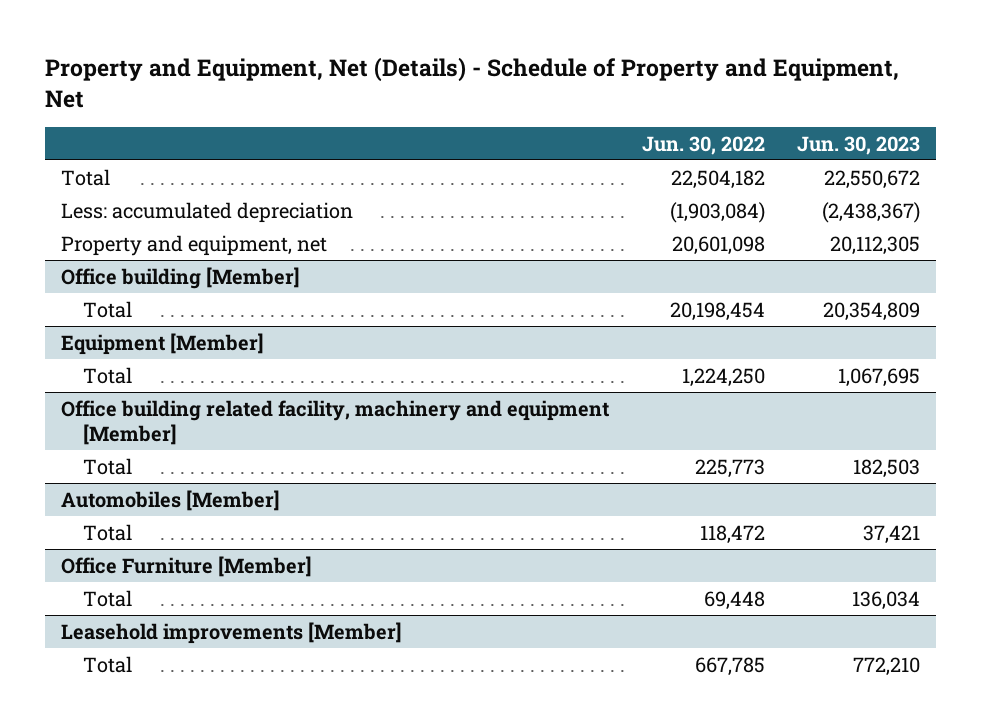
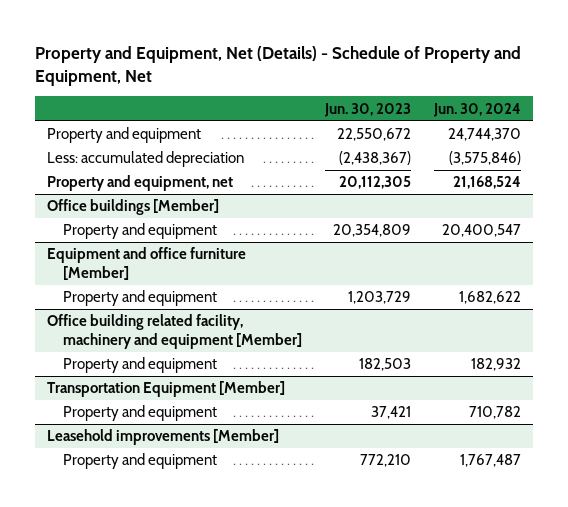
[641,135,765,155] Jun. 30, 2022 -> none
none -> [433,102,522,117] Jun. 30, 2024
[61,168,111,186] Total -> [46,127,201,144] Property and equipment
[82,366,132,384] Total -> none
[61,266,301,289] Office building [Member] -> [46,199,219,216] Office buildings [Member]
[82,300,132,318] Total -> [63,223,218,240] Property and equipment
[61,332,265,355] Equipment [Member] -> [46,247,246,280] Equipment and office furniture [Member]
none -> [63,290,218,307] Property and equipment
[61,489,281,511] Automobiles [Member] -> none
[61,555,313,577] Office Furniture [Member] -> none
[82,589,132,607] Total -> none
[82,457,132,475] Total -> [63,357,218,374] Property and equipment
none -> [46,381,285,398] Transportation Equipment [Member]
[82,523,132,541] Total -> [63,405,218,422] Property and equipment
[82,655,132,673] Total -> [63,453,218,470] Property and equipment

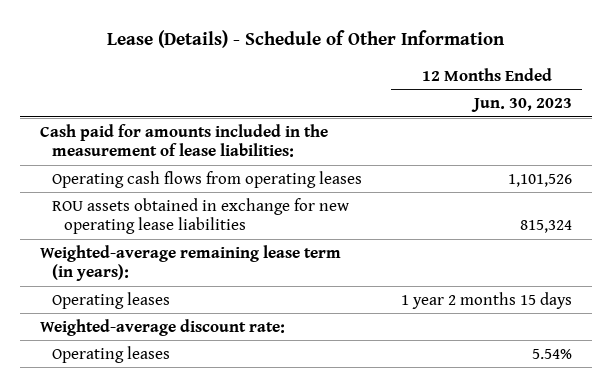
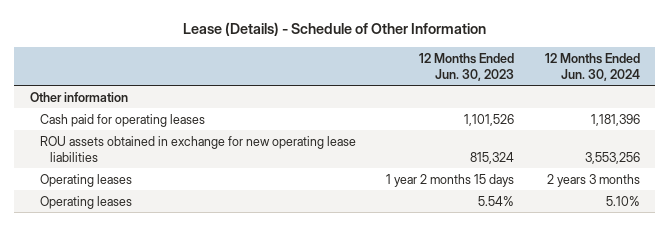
none -> [545,52,641,81] 12 Months Ended Jun. 30, 2024
[39,123,328,158] Cash paid for amounts included in the measurement of lease liabilities: -> none
none -> [29,91,128,102] Other information
[51,170,362,188] Operating cash flows from operating leases -> [39,113,205,127] Cash paid for operating leases
[39,244,341,282] Weighted-average remaining lease term (in years): -> none
[39,318,285,336] Weighted-average discount rate: -> none

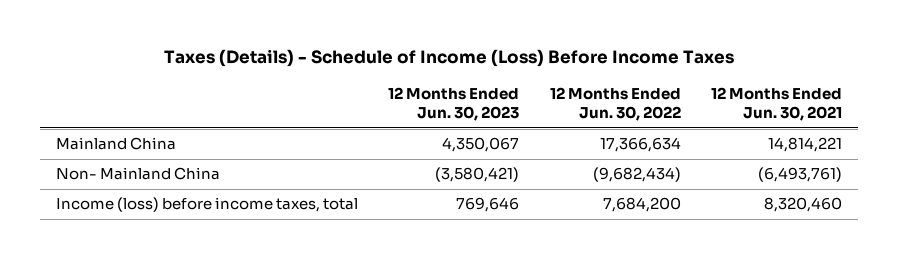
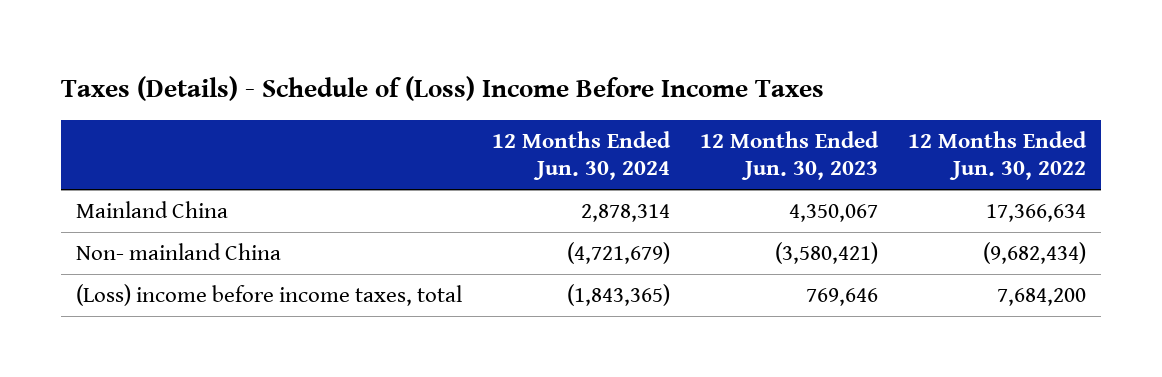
[164,49,735,68] Taxes (Details) - Schedule of Income (Loss) Before Income Taxes -> [61,75,825,101] Taxes (Details) - Schedule of (Loss) Income Before Income Taxes
[711,86,843,122] 12 Months Ended Jun. 30, 2021 -> none
none -> [491,130,671,181] 12 Months Ended Jun. 30, 2024
[55,167,220,181] Non- Mainland China -> [75,242,281,260] Non- mainland China
[55,197,358,213] Income (loss) before income taxes, total -> [75,283,462,306] (Loss) income before income taxes, total

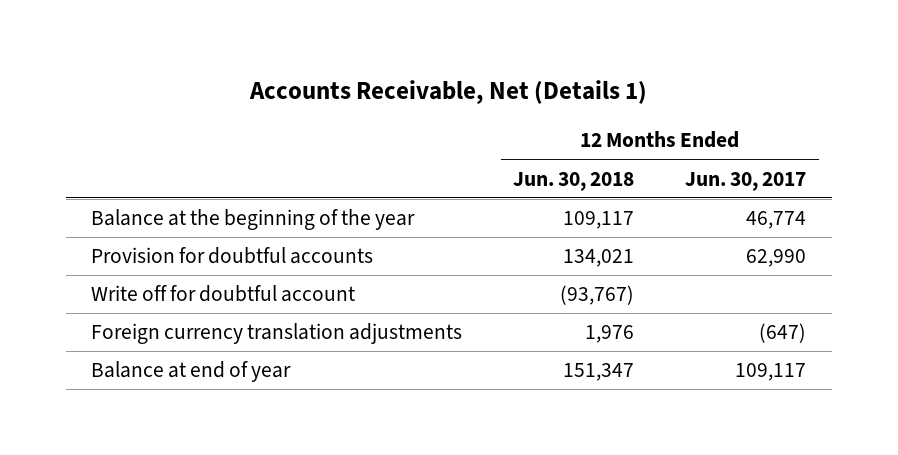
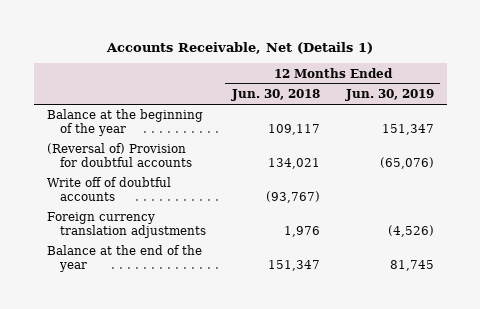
[685,171,807,191] Jun. 30, 2017 -> none
none -> [344,89,434,102] Jun. 30, 2019
[91,247,374,265] Provision for doubtful accounts -> [46,143,193,167] (Reversal of) Provision for doubtful accounts
[91,285,356,303] Write off for doubtful account -> [46,177,171,201] Write off of doubtful accounts
[91,361,292,383] Balance at end of year -> [46,245,202,272] Balance at the end of the year

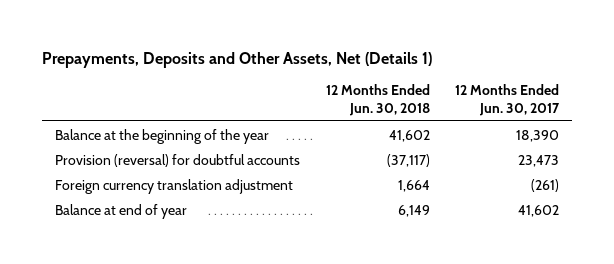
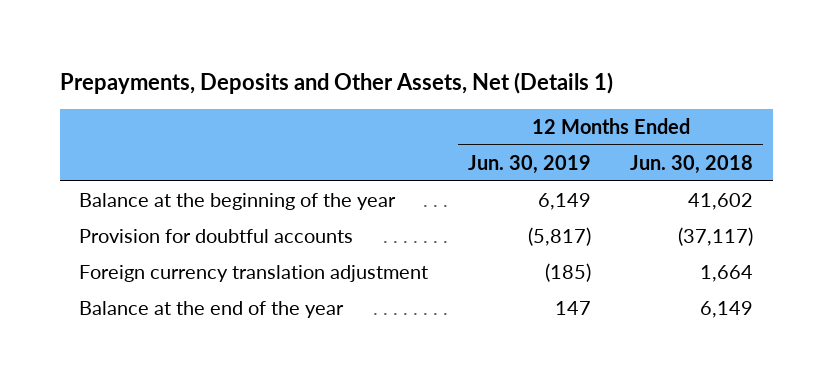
[455,84,561,116] 12 Months Ended Jun. 30, 2017 -> none
none -> [467,154,591,174] Jun. 30, 2019
[54,153,300,167] Provision (reversal) for doubtful accounts -> [79,228,354,243] Provision for doubtful accounts
[54,203,187,219] Balance at end of year -> [79,300,345,318] Balance at the end of the year

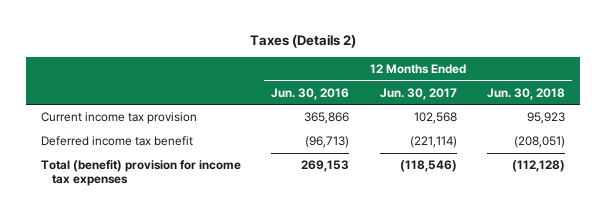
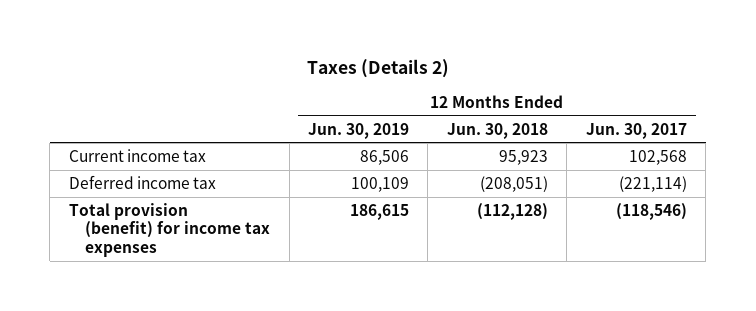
[271,87,350,100] Jun. 30, 2016 -> none
none -> [307,122,409,139] Jun. 30, 2019
[41,112,198,125] Current income tax provision -> [68,148,206,162] Current income tax
[41,136,194,147] Deferred income tax benefit -> [68,174,216,189] Deferred income tax
[41,160,242,187] Total (benefit) provision for income tax expenses -> [68,202,271,257] Total provision (benefit) for income tax expenses

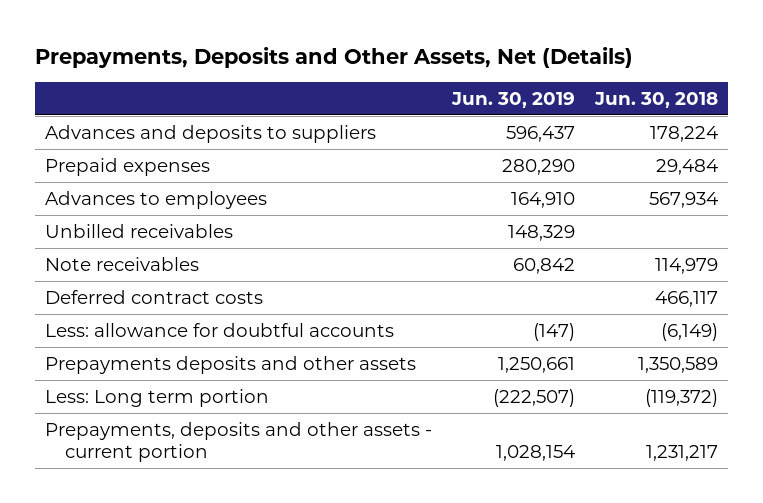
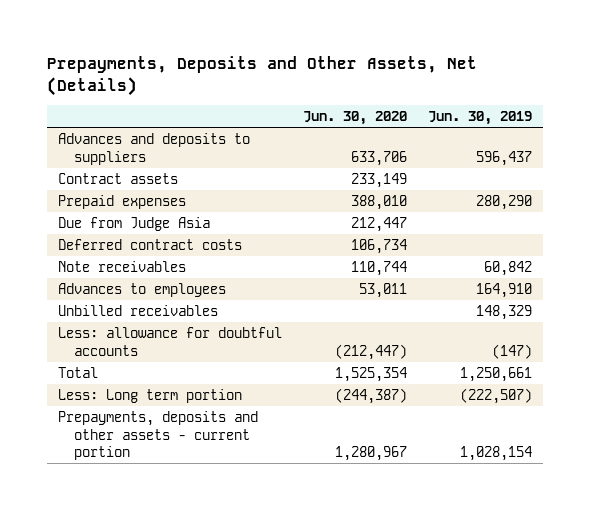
[593,91,718,108] Jun. 30, 2018 -> none
none -> [302,111,407,126] Jun. 30, 2020
none -> [57,173,178,185] Contract assets
none -> [57,217,210,232] Due from Judge Asia
[45,289,264,304] Deferred contract costs -> [57,239,242,251] Deferred contract costs
[45,256,200,271] Note receivables -> [57,261,186,273] Note receivables
[45,355,417,374] Prepayments deposits and other assets -> [57,367,98,379] Total

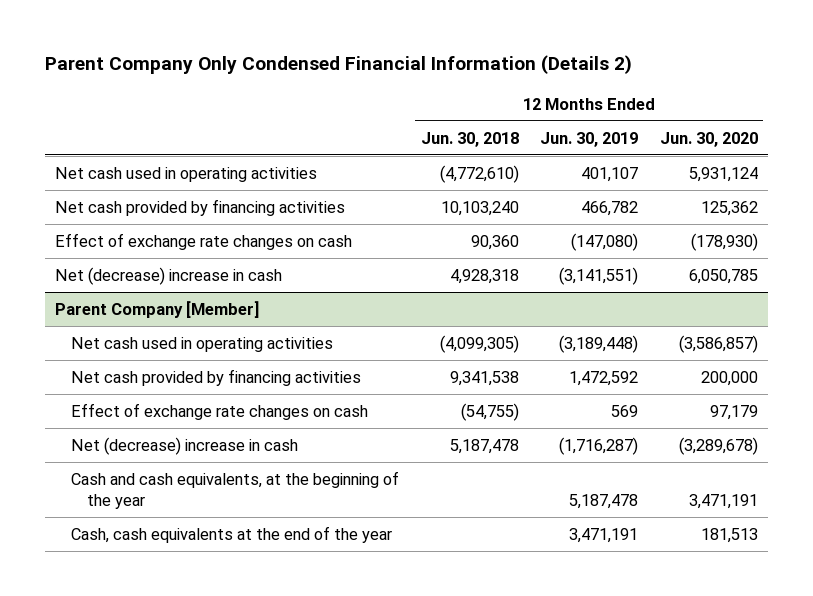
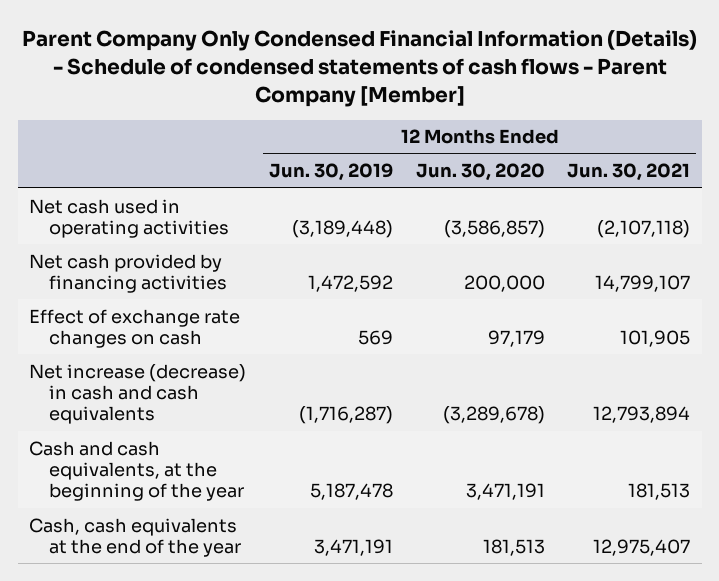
[44,55,632,75] Parent Company Only Condensed Financial Information (Details 2) -> [21,29,697,107] Parent Company Only Condensed Financial Information (Details) - Schedule of condensed statements of cash flows - Parent Company [Member]
[420,131,519,147] Jun. 30, 2018 -> none
none -> [567,163,691,182] Jun. 30, 2021
[55,166,318,182] Net cash used in operating activities -> none
[55,198,346,216] Net cash provided by financing activities -> none
[55,232,353,250] Effect of exchange rate changes on cash -> none
[55,266,283,285] Net (decrease) increase in cash -> none
[55,300,261,318] Parent Company [Member] -> none
[71,436,299,455] Net (decrease) increase in cash -> [29,363,247,425] Net increase (decrease) in cash and cash equivalents

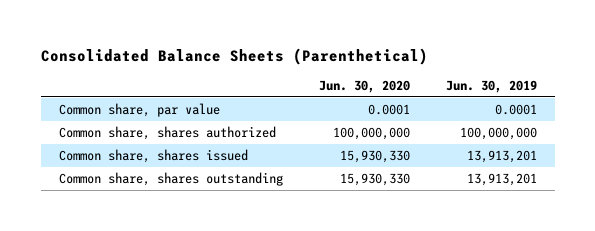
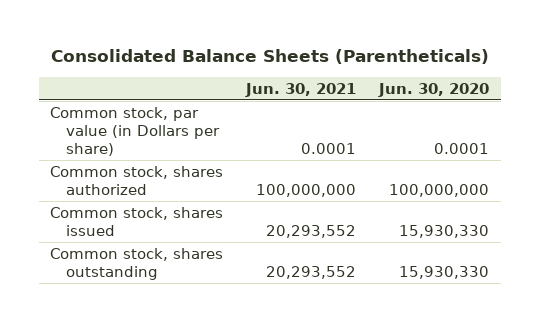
[40,47,428,65] Consolidated Balance Sheets (Parenthetical) -> [50,48,489,64] Consolidated Balance Sheets (Parentheticals)
[445,80,537,94] Jun. 30, 2019 -> none
none -> [245,82,357,97] Jun. 30, 2021
[58,103,220,118] Common share, par value -> [50,107,220,156] Common stock, par value (in Dollars per share)
[58,126,276,141] Common share, shares authorized -> [50,166,224,195] Common stock, shares authorized
[58,149,248,164] Common share, shares issued -> [50,207,224,236] Common stock, shares issued
[58,172,283,187] Common share, shares outstanding -> [50,248,224,280] Common stock, shares outstanding

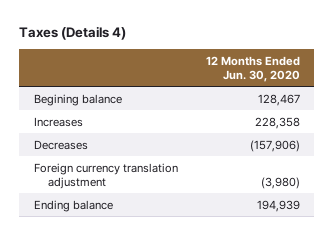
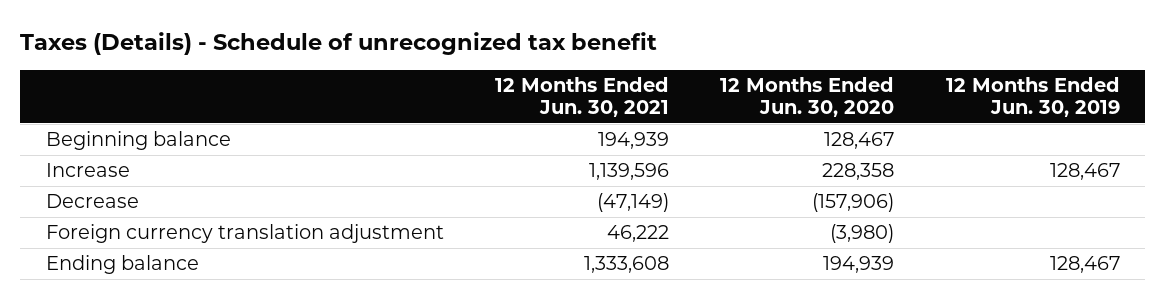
[19,26,127,41] Taxes (Details 4) -> [19,32,657,56] Taxes (Details) - Schedule of unrecognized tax benefit
none -> [494,76,669,118] 12 Months Ended Jun. 30, 2021
none -> [945,76,1120,118] 12 Months Ended Jun. 30, 2019
[33,93,122,106] Begining balance -> [45,131,231,151] Beginning balance
[33,116,83,127] Increases -> [45,163,130,178] Increase
[33,139,88,150] Decreases -> [45,194,139,209] Decrease

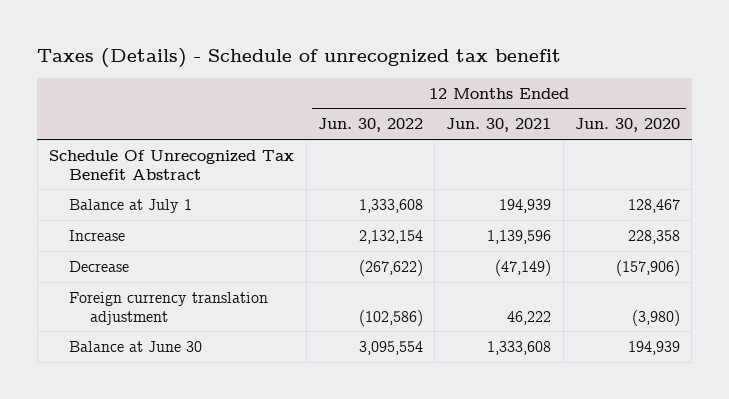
[945,76,1120,118] 12 Months Ended Jun. 30, 2019 -> none
none -> [317,118,423,133] Jun. 30, 2022
none -> [49,149,295,180] Schedule Of Unrecognized Tax Benefit Abstract
[45,131,231,151] Beginning balance -> [69,198,193,213] Balance at July 1
[45,255,199,275] Ending balance -> [69,340,203,352] Balance at June 30

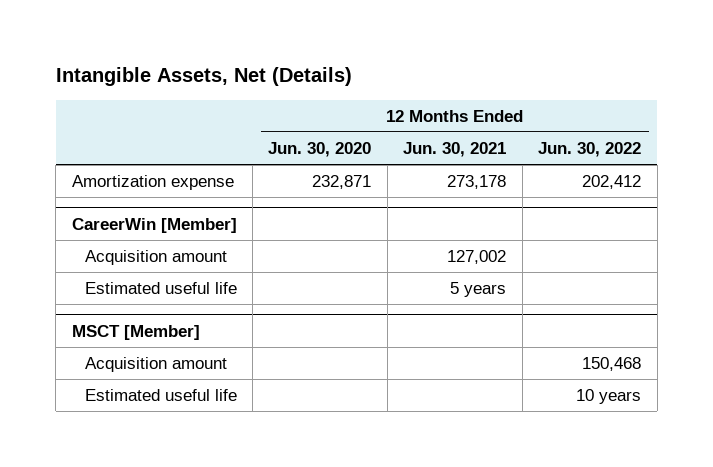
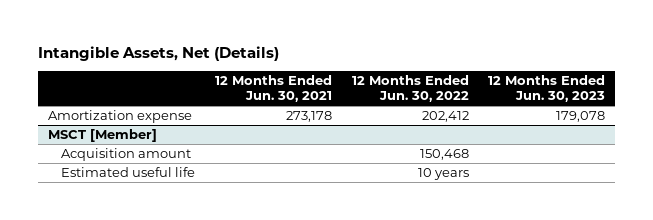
[268,141,372,157] Jun. 30, 2020 -> none
none -> [488,75,606,103] 12 Months Ended Jun. 30, 2023
[71,217,237,233] CareerWin [Member] -> none
[84,250,227,266] Acquisition amount -> none
[84,282,237,295] Estimated useful life -> none

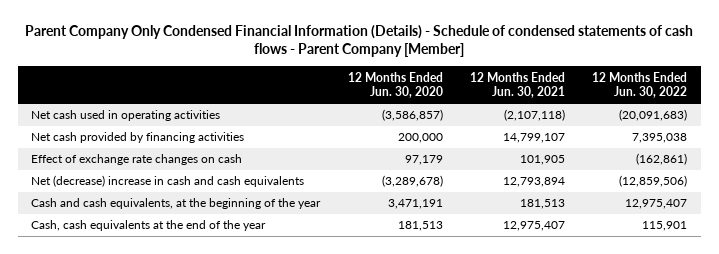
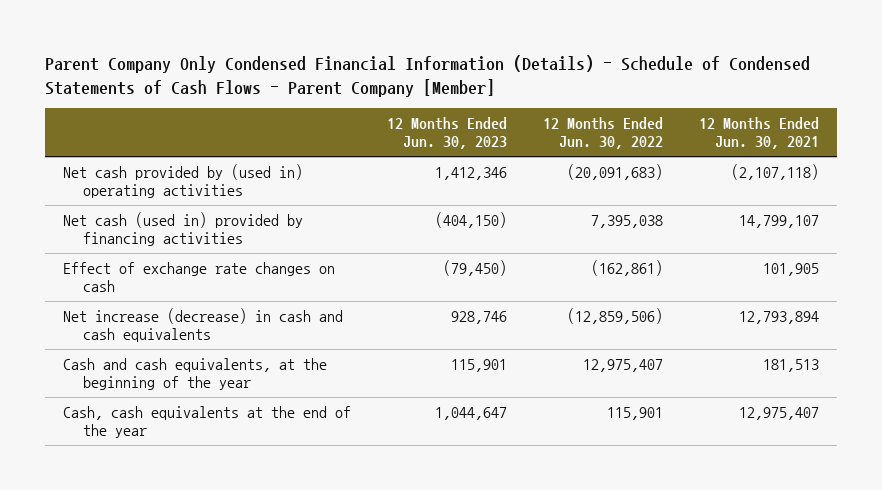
[25,25,694,58] Parent Company Only Condensed Financial Information (Details) - Schedule of condensed statements of cash flows - Parent Company [Member] -> [44,54,810,97] Parent Company Only Condensed Financial Information (Details) - Schedule of Condensed Statements of Cash Flows - Parent Company [Member]
[347,71,443,99] 12 Months Ended Jun. 30, 2020 -> none
none -> [386,117,507,150] 12 Months Ended Jun. 30, 2023
[31,110,221,122] Net cash used in operating activities -> [62,164,303,198] Net cash provided by (used in) operating activities
[31,132,245,144] Net cash provided by financing activities -> [62,212,303,246] Net cash (used in) provided by financing activities
[31,175,305,188] Net (decrease) increase in cash and cash equivalents -> [62,308,343,342] Net increase (decrease) in cash and cash equivalents

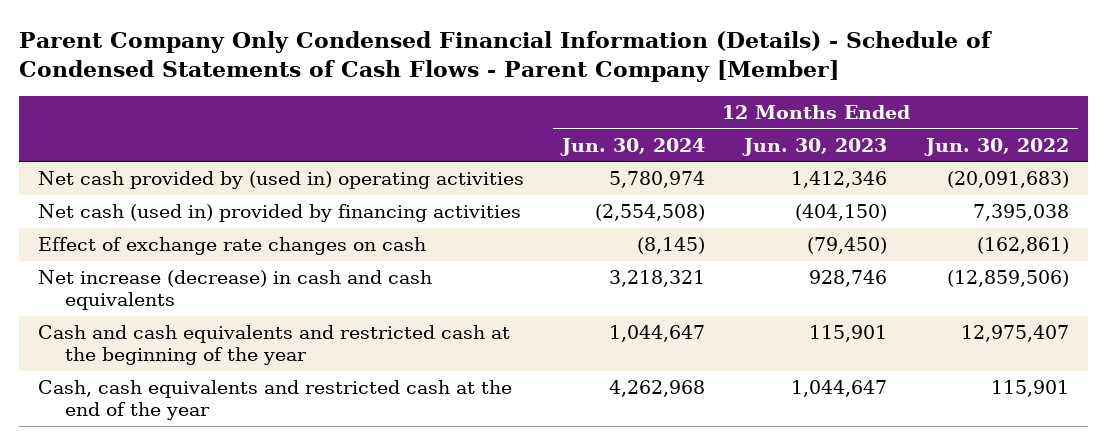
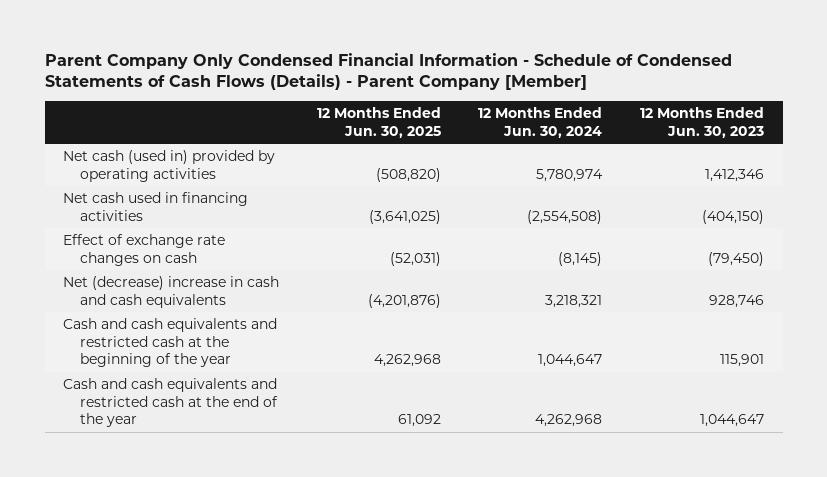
[18,30,992,83] Parent Company Only Condensed Financial Information (Details) - Schedule of Condensed Statements of Cash Flows - Parent Company [Member] -> [44,53,732,91] Parent Company Only Condensed Financial Information - Schedule of Condensed Statements of Cash Flows (Details) - Parent Company [Member]
[923,137,1069,156] Jun. 30, 2022 -> none
none -> [316,107,441,138] 12 Months Ended Jun. 30, 2025
[37,171,524,190] Net cash provided by (used in) operating activities -> [63,150,276,182] Net cash (used in) provided by operating activities
[37,204,521,223] Net cash (used in) provided by financing activities -> [63,192,249,221] Net cash used in financing activities
[37,270,432,311] Net increase (decrease) in cash and cash equivalents -> [63,276,280,308] Net (decrease) increase in cash and cash equivalents
[37,380,512,421] Cash, cash equivalents and restricted cash at the end of the year -> [63,378,278,428] Cash and cash equivalents and restricted cash at the end of the year

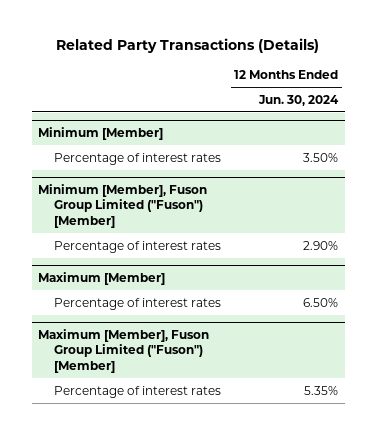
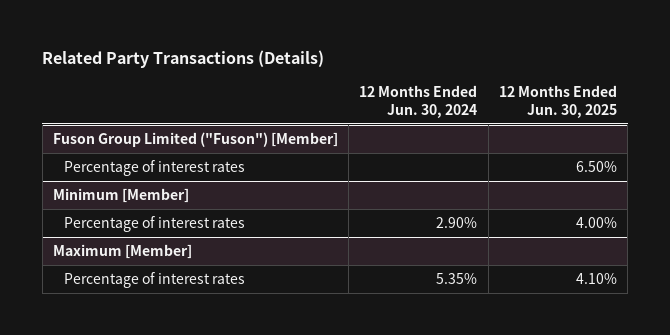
none -> [498,85,617,118] 12 Months Ended Jun. 30, 2025
none -> [52,132,338,148] Fuson Group Limited ("Fuson") [Member]
none -> [63,160,245,177] Percentage of interest rates
[54,152,222,165] Percentage of interest rates -> none
[38,184,208,228] Minimum [Member], Fuson Group Limited ("Fuson") [Member] -> none
[54,297,222,310] Percentage of interest rates -> none
[38,329,210,373] Maximum [Member], Fuson Group Limited ("Fuson") [Member] -> none

